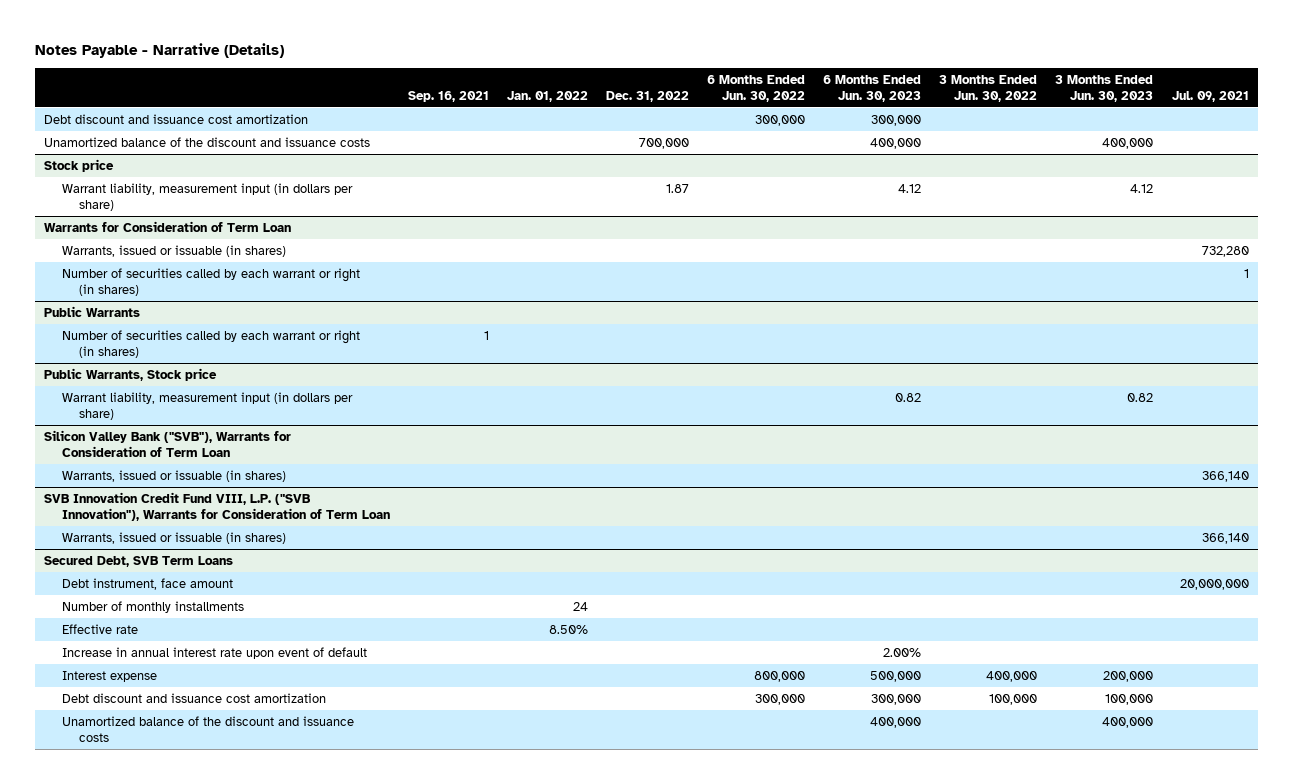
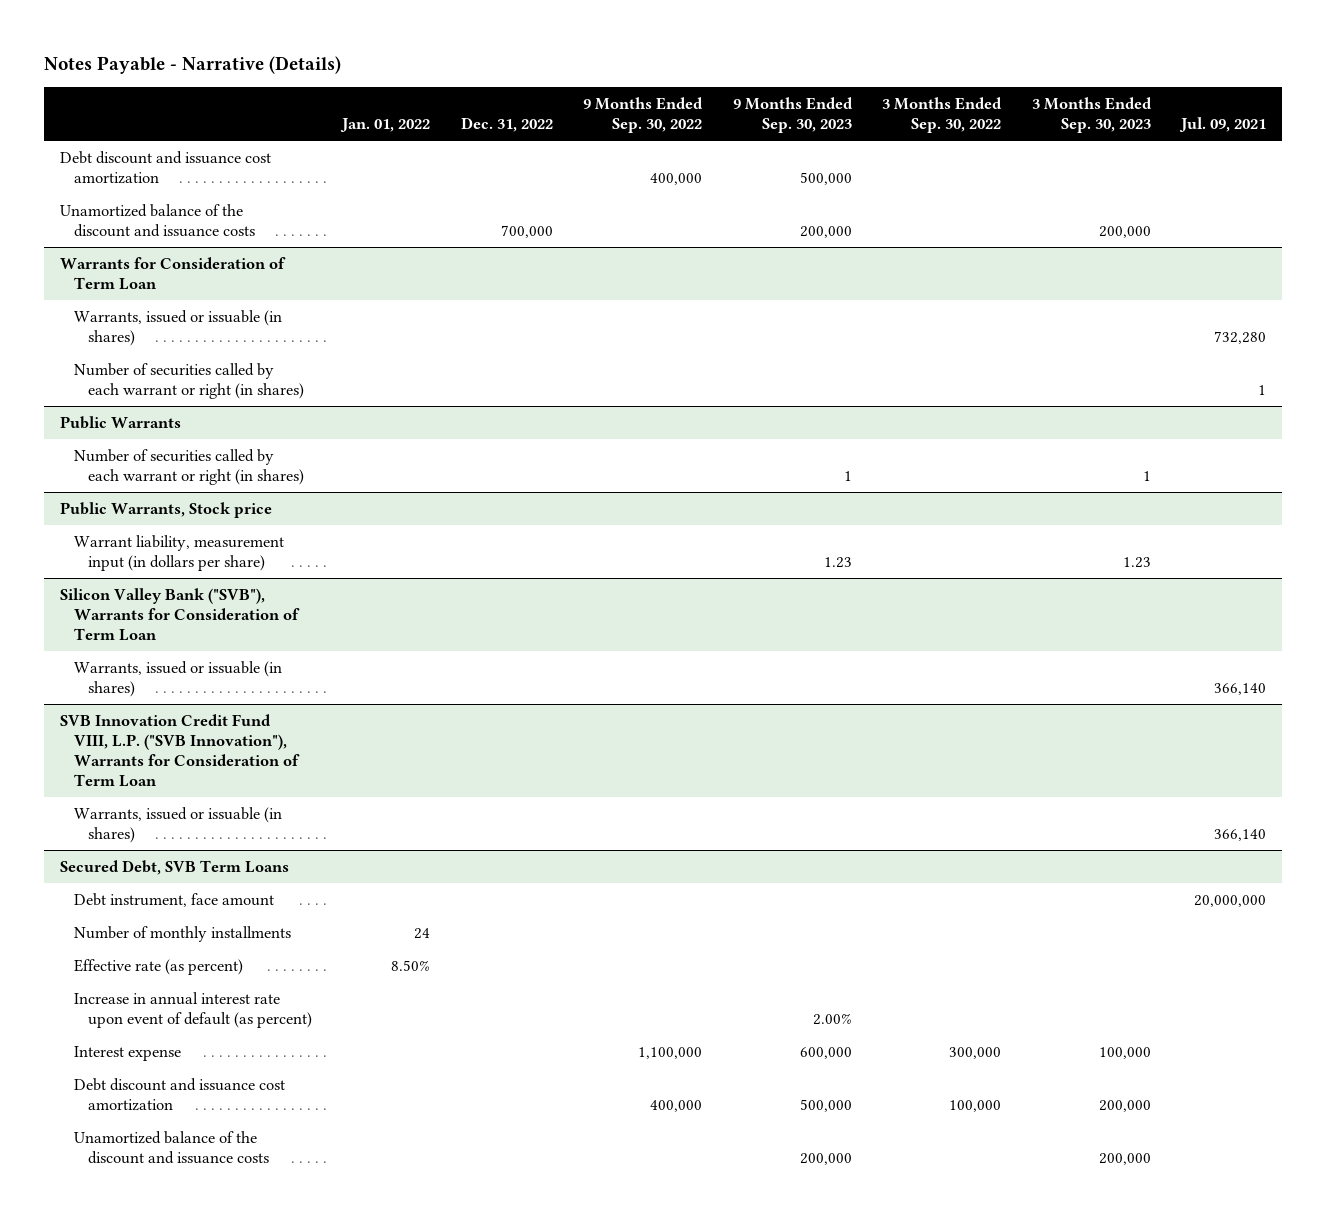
[407,90,489,102] Sep. 16, 2021 -> none
[707,74,806,102] 6 Months Ended Jun. 30, 2022 -> none
[823,74,922,102] 6 Months Ended Jun. 30, 2023 -> none
[939,74,1038,102] 3 Months Ended Jun. 30, 2022 -> none
[1055,74,1154,102] 3 Months Ended Jun. 30, 2023 -> none
none -> [583,96,704,134] 9 Months Ended Sep. 30, 2022
none -> [732,96,853,134] 9 Months Ended Sep. 30, 2023
none -> [882,96,1003,134] 3 Months Ended Sep. 30, 2022
none -> [1031,96,1152,134] 3 Months Ended Sep. 30, 2023
[43,158,114,172] Stock price -> none
[61,182,353,211] Warrant liability, measurement input (in dollars per share) -> none
[61,623,138,634] Effective rate -> [73,958,243,975] Effective rate (as percent)
[61,646,367,659] Increase in annual interest rate upon event of default -> [73,991,312,1029] Increase in annual interest rate upon event of default (as percent)

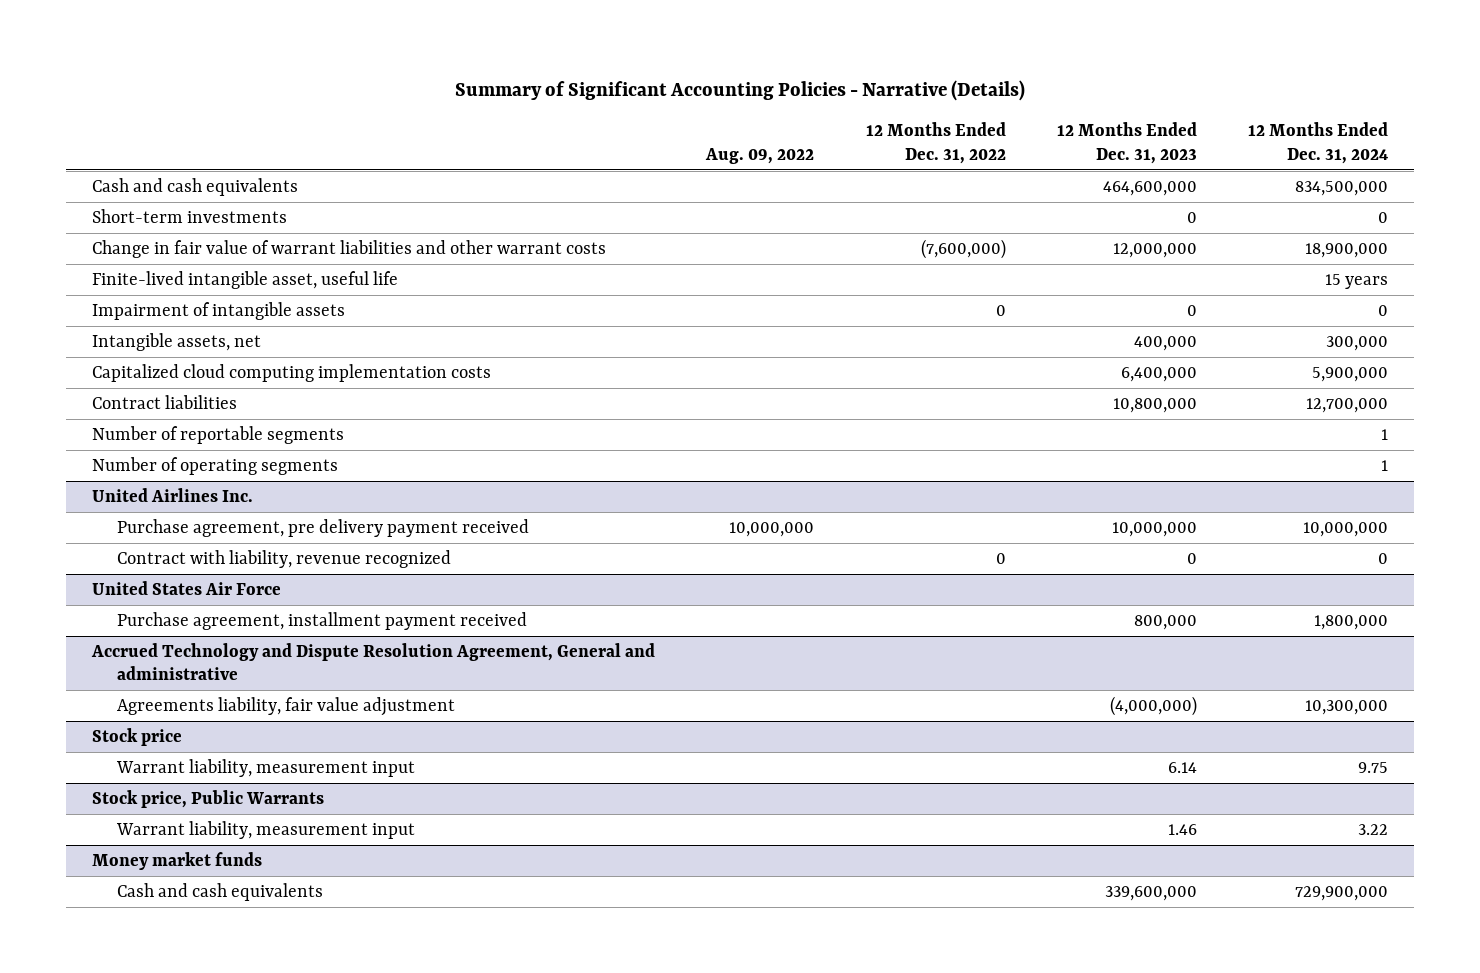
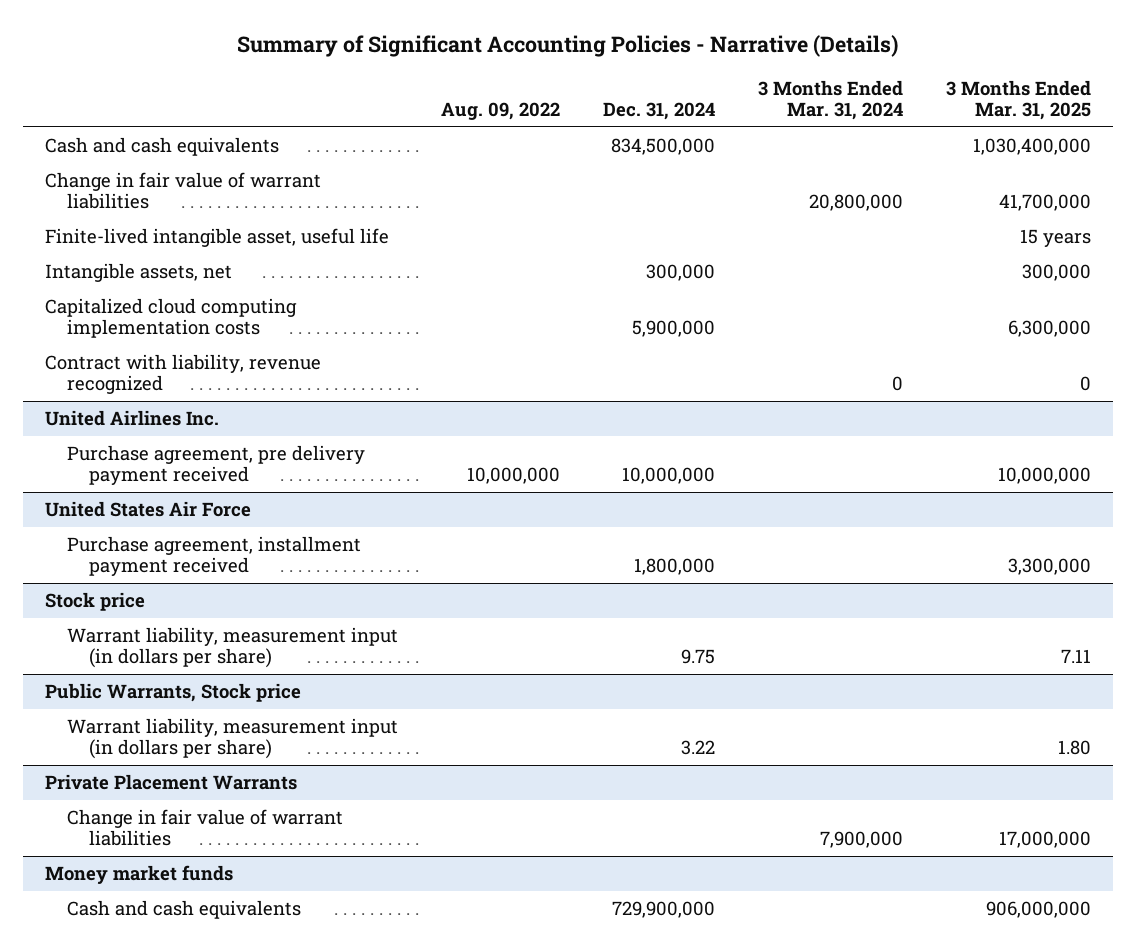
[865,122,1006,164] 12 Months Ended Dec. 31, 2022 -> none
[1057,122,1198,164] 12 Months Ended Dec. 31, 2023 -> none
[1248,122,1389,164] 12 Months Ended Dec. 31, 2024 -> none
none -> [603,101,716,120] Dec. 31, 2024
none -> [758,79,904,120] 3 Months Ended Mar. 31, 2024
none -> [946,79,1092,120] 3 Months Ended Mar. 31, 2025
[91,208,287,223] Short-term investments -> none
[91,239,606,258] Change in fair value of warrant liabilities and other warrant costs -> [44,172,321,210] Change in fair value of warrant liabilities
[91,301,345,320] Impairment of intangible assets -> none
[91,394,237,409] Contract liabilities -> none
[91,425,344,444] Number of reportable segments -> none
[91,456,338,475] Number of operating segments -> none
none -> [44,354,321,395] Contract with liability, revenue recognized
[116,549,451,568] Contract with liability, revenue recognized -> none
[90,642,655,681] Accrued Technology and Dispute Resolution Agreement, General and administrative -> none
[116,696,455,716] Agreements liability, fair value adjustment -> none
[115,758,415,777] Warrant liability, measurement input -> [66,627,398,669] Warrant liability, measurement input (in dollars per share)
[91,789,324,808] Stock price, Public Warrants -> [44,683,301,703] Public Warrants, Stock price
[115,820,415,839] Warrant liability, measurement input -> [66,718,398,760] Warrant liability, measurement input (in dollars per share)
none -> [44,774,297,791] Private Placement Warrants
none -> [66,809,343,847] Change in fair value of warrant liabilities

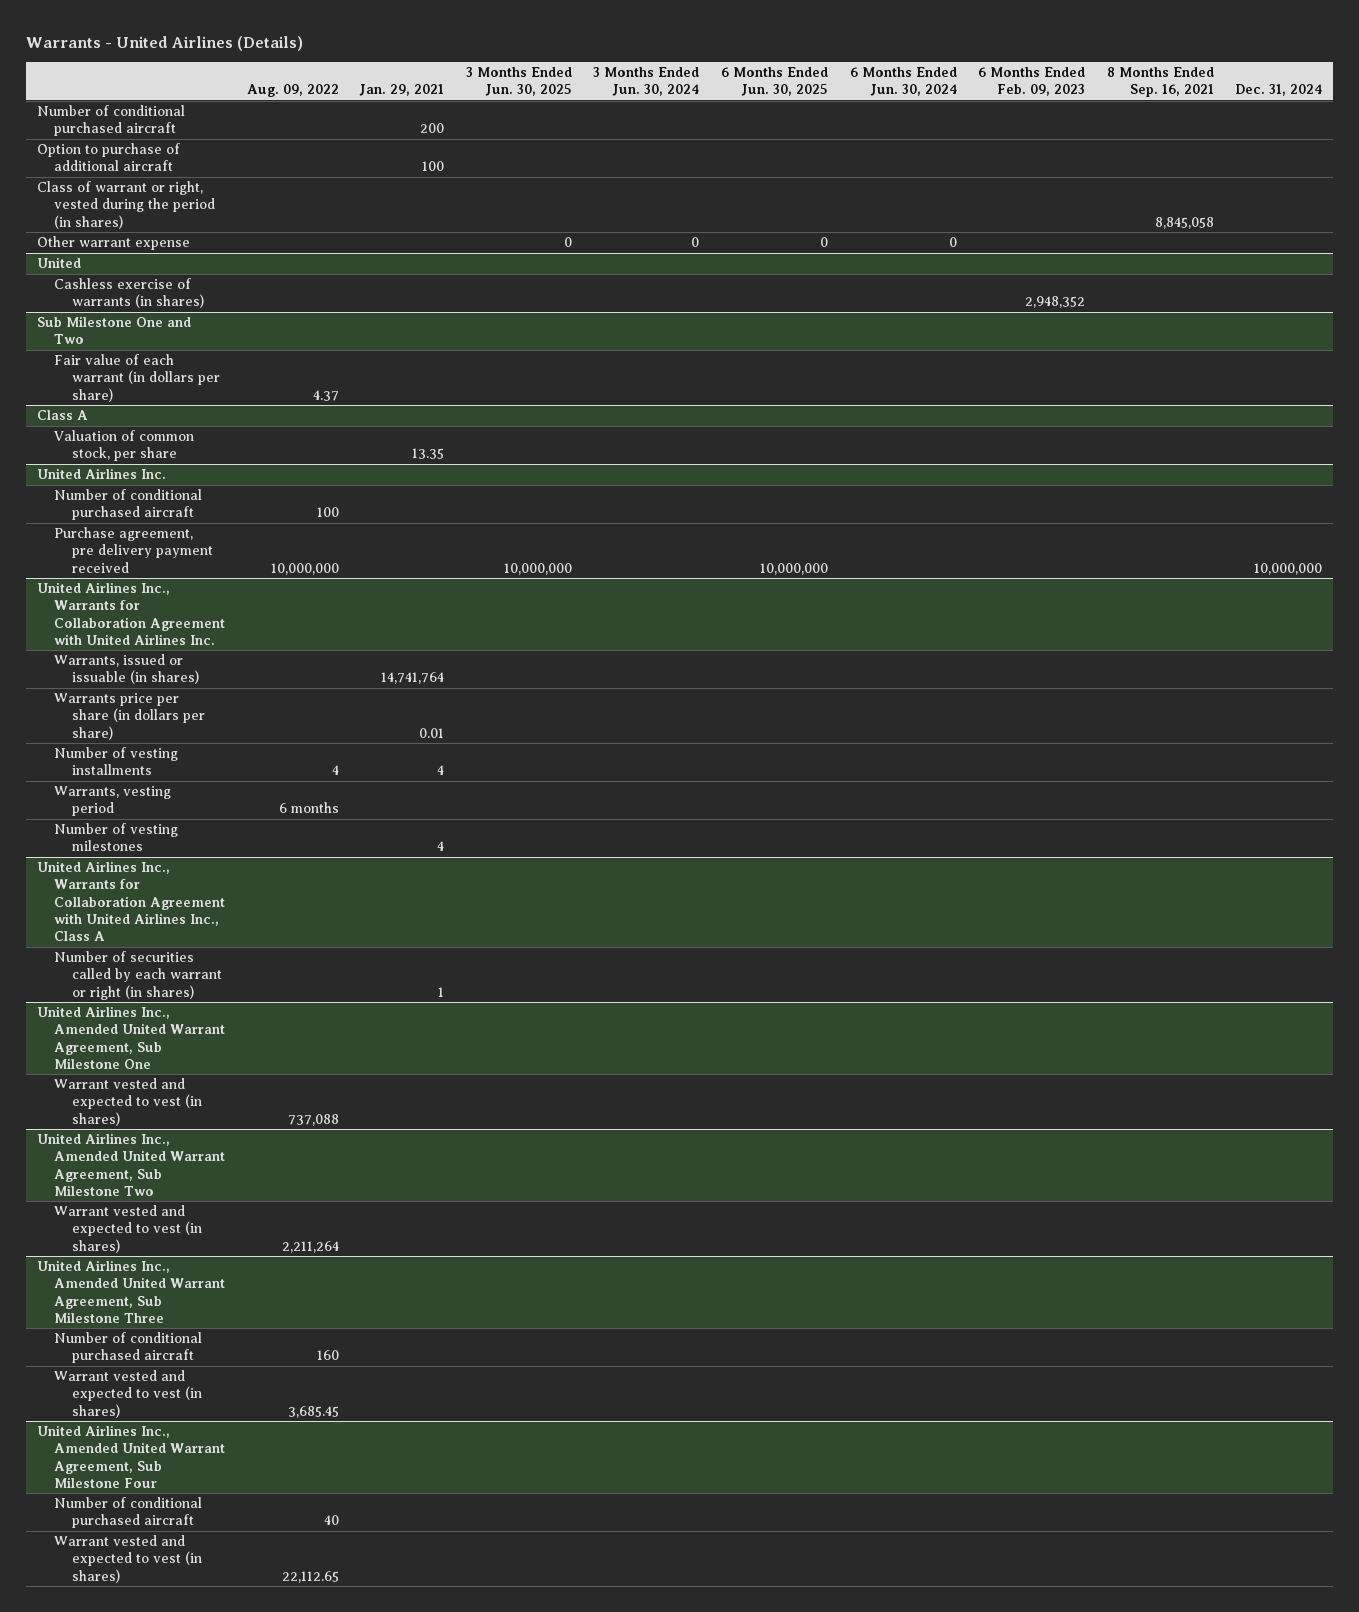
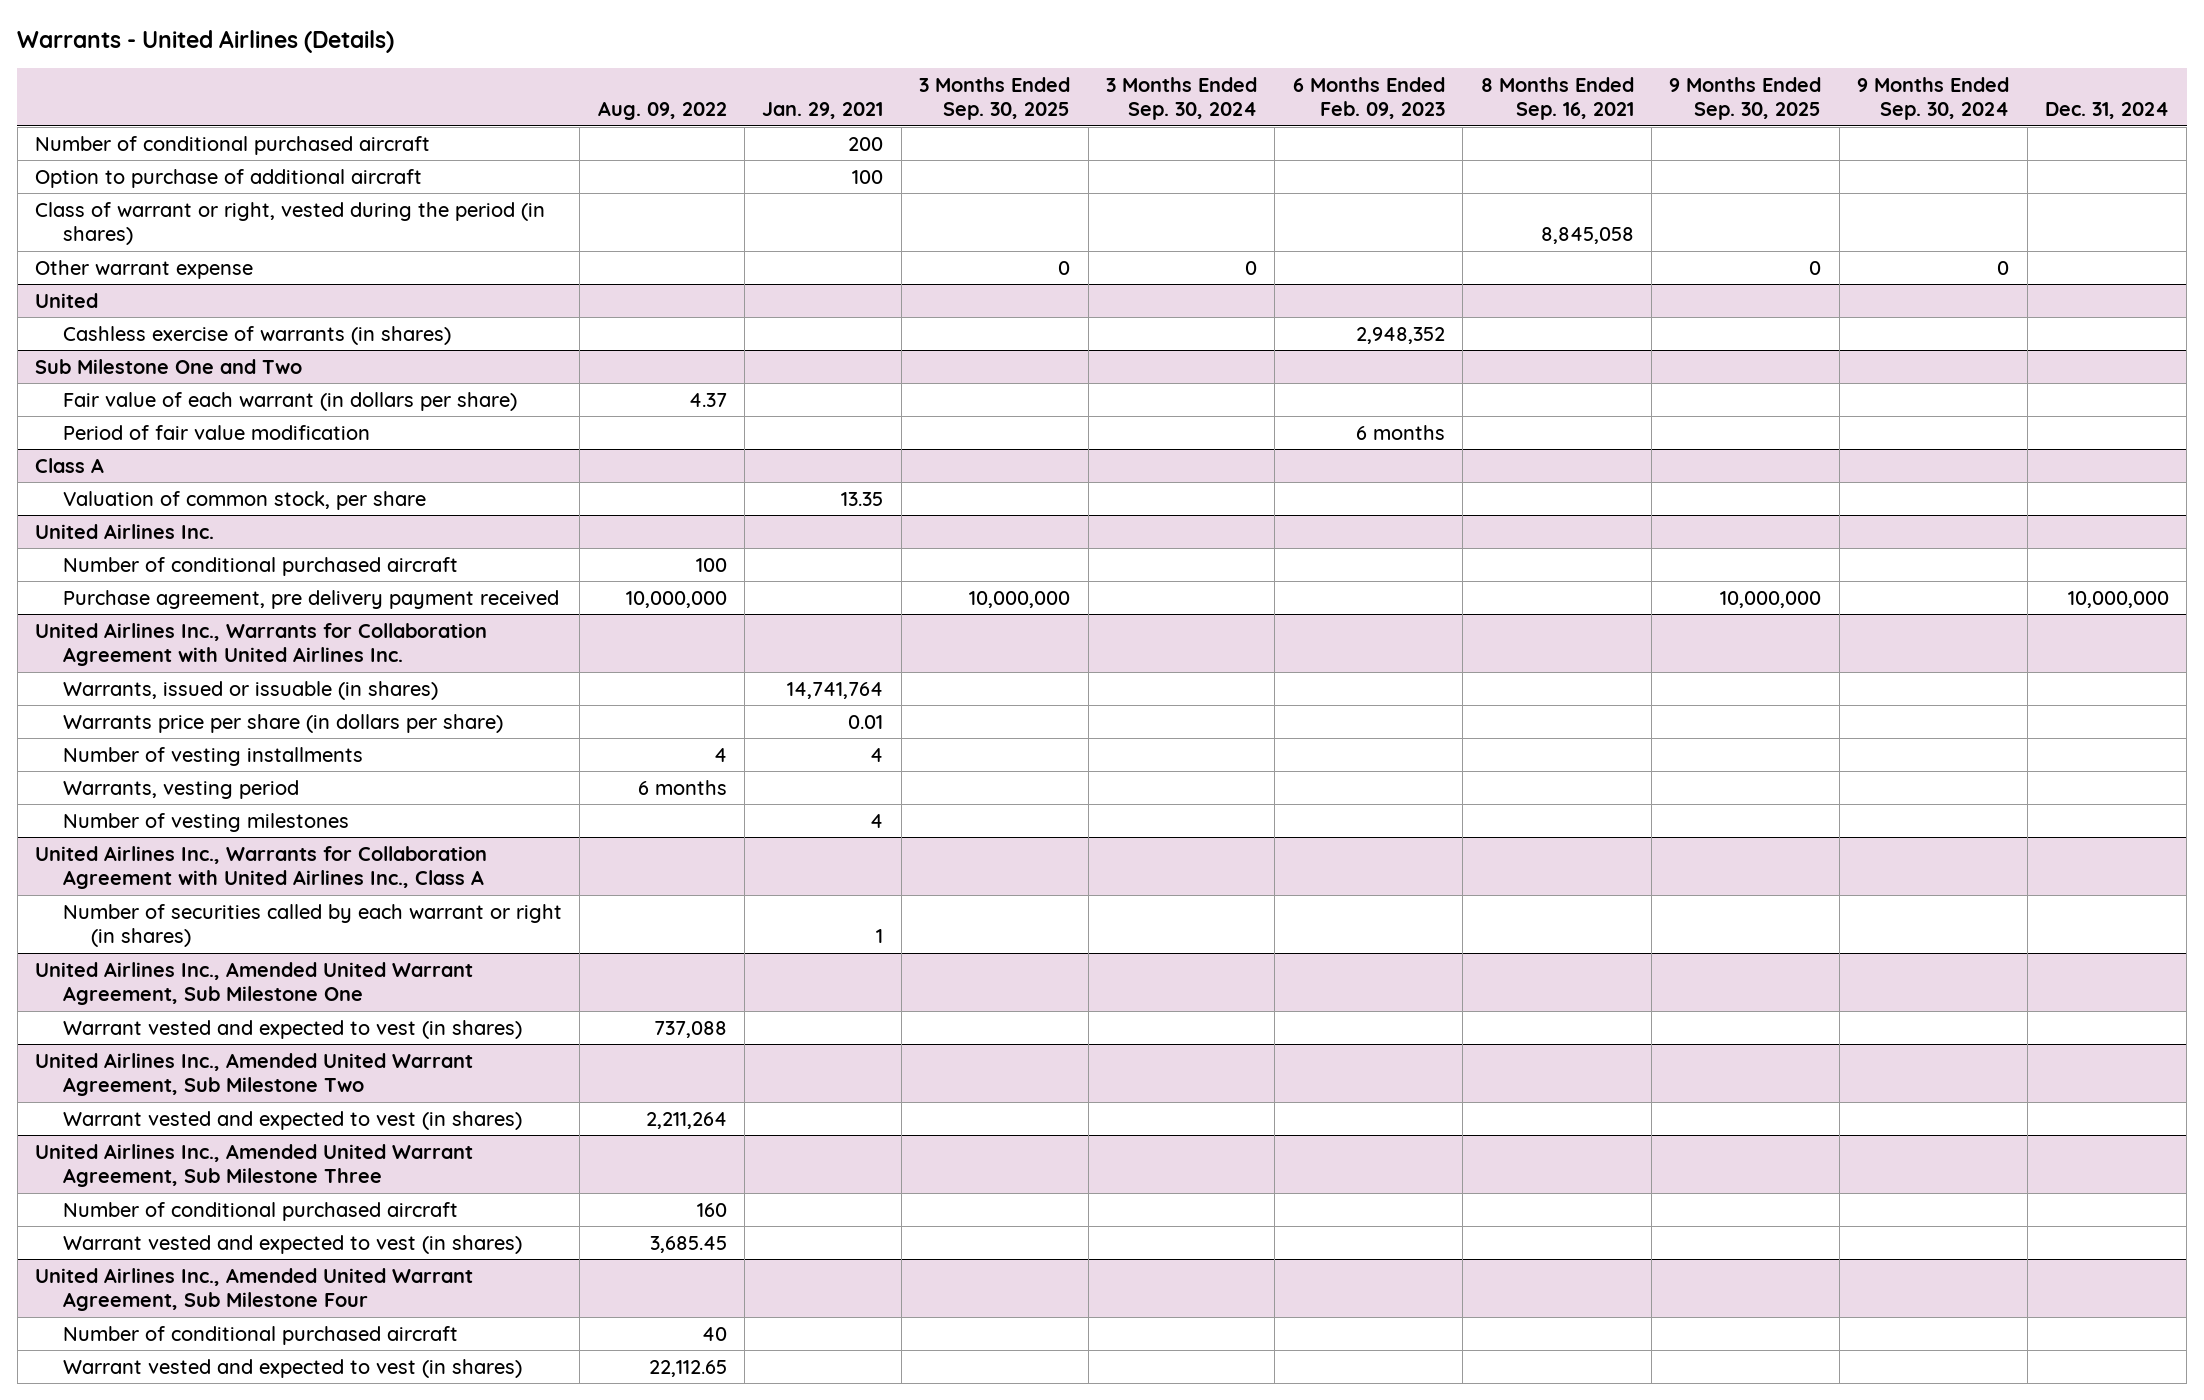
[465,66,572,97] 3 Months Ended Jun. 30, 2025 -> none
[593,66,700,97] 3 Months Ended Jun. 30, 2024 -> none
[721,66,829,97] 6 Months Ended Jun. 30, 2025 -> none
[849,66,957,97] 6 Months Ended Jun. 30, 2024 -> none
none -> [919,76,1071,121] 3 Months Ended Sep. 30, 2025
none -> [1106,76,1258,121] 3 Months Ended Sep. 30, 2024
none -> [1669,76,1822,121] 9 Months Ended Sep. 30, 2025
none -> [1857,76,2010,121] 9 Months Ended Sep. 30, 2024
none -> [62,424,370,440] Period of fair value modification

